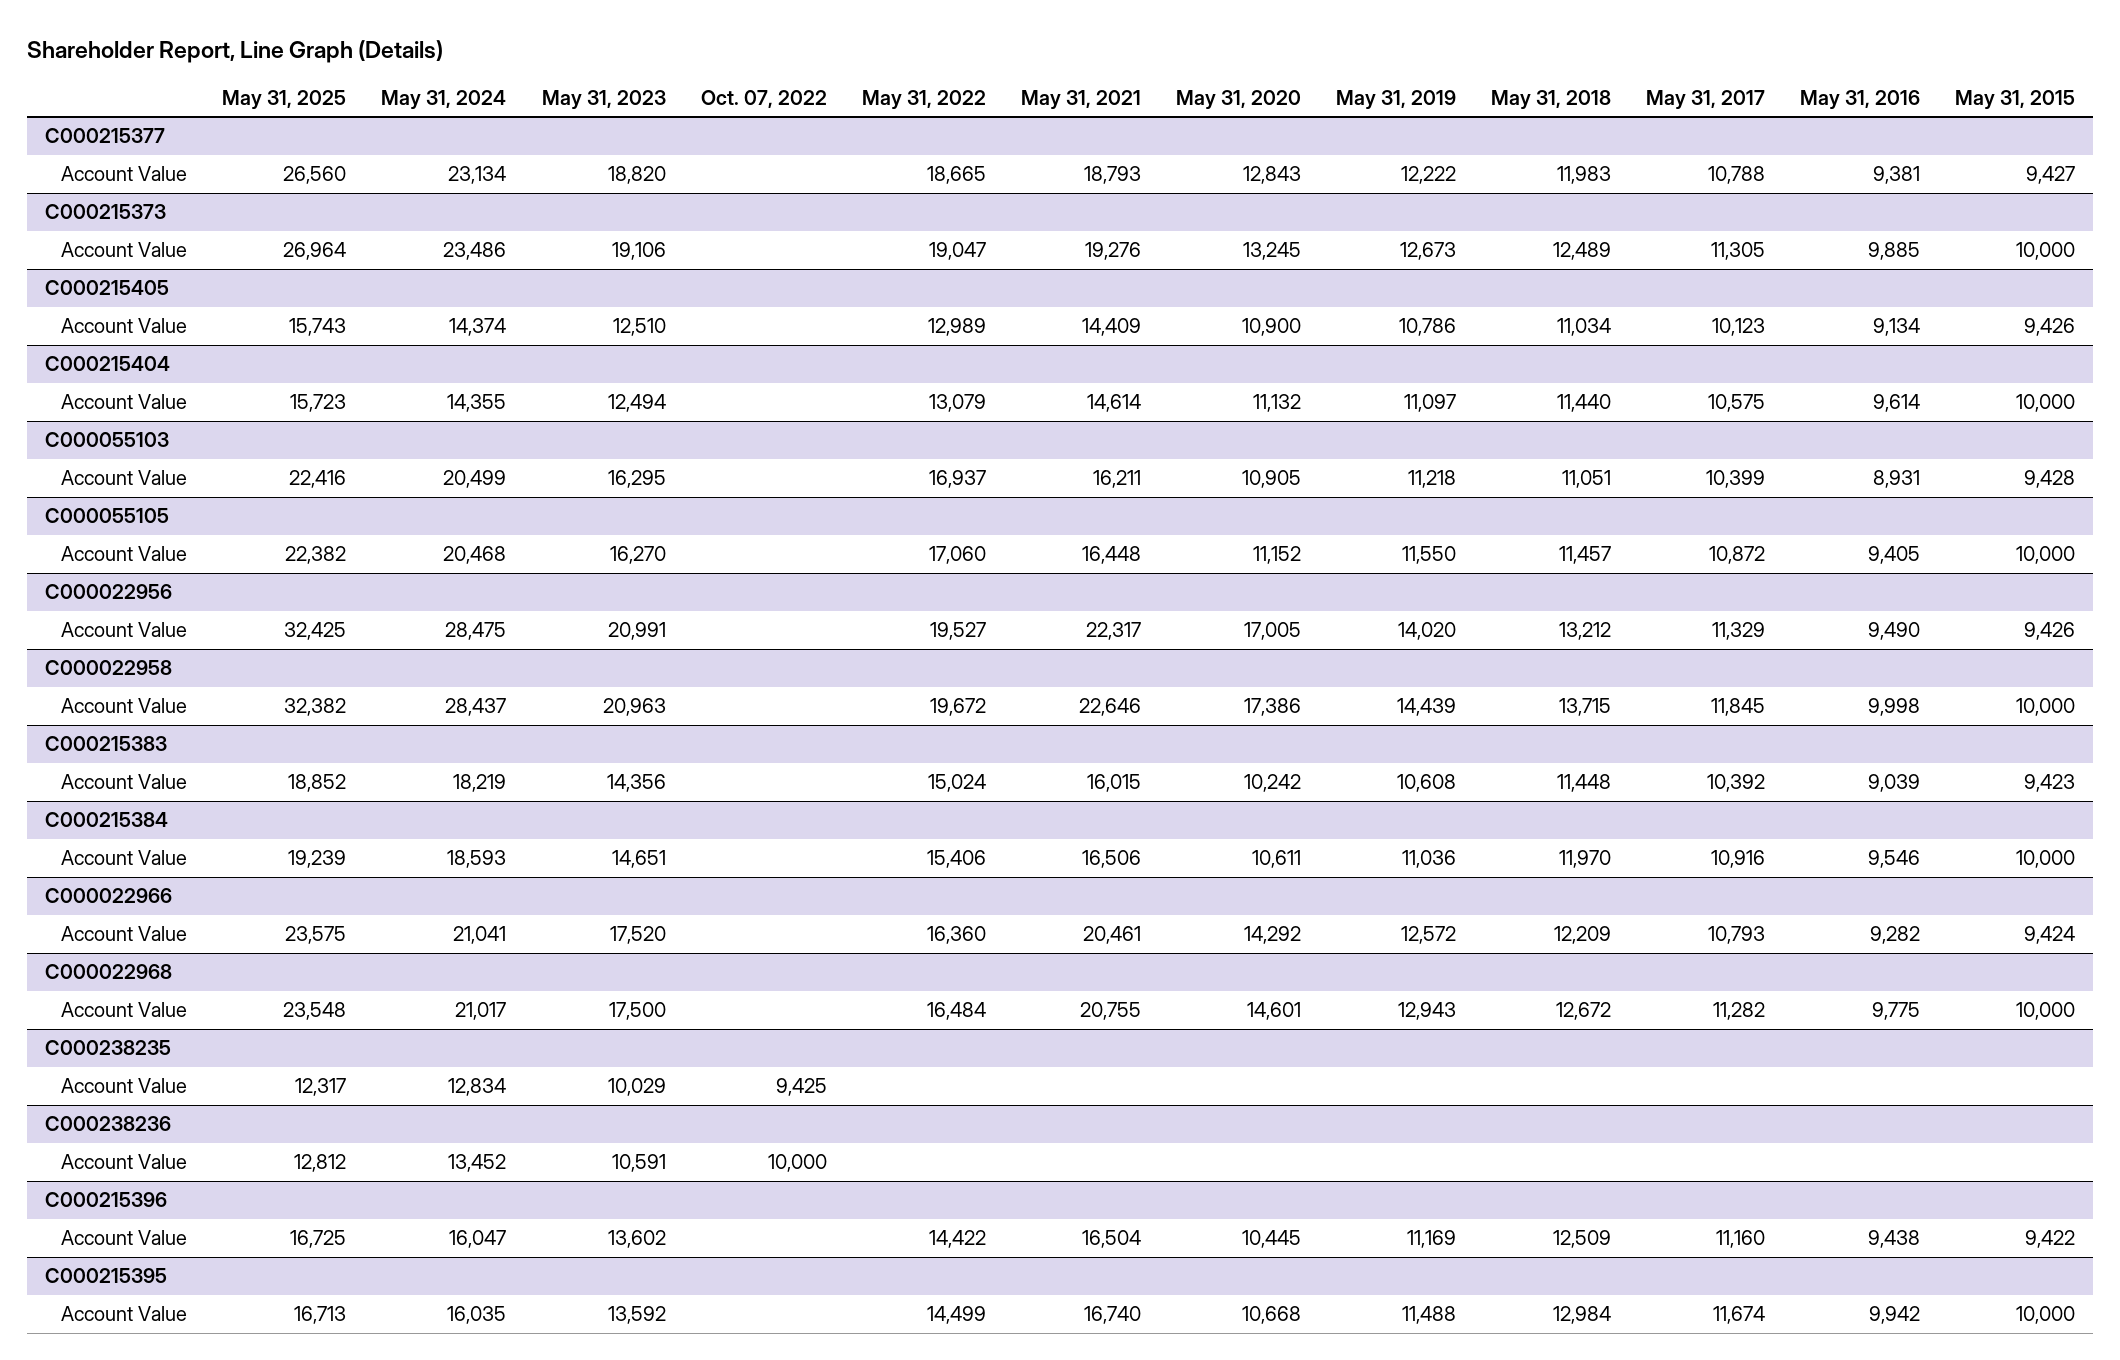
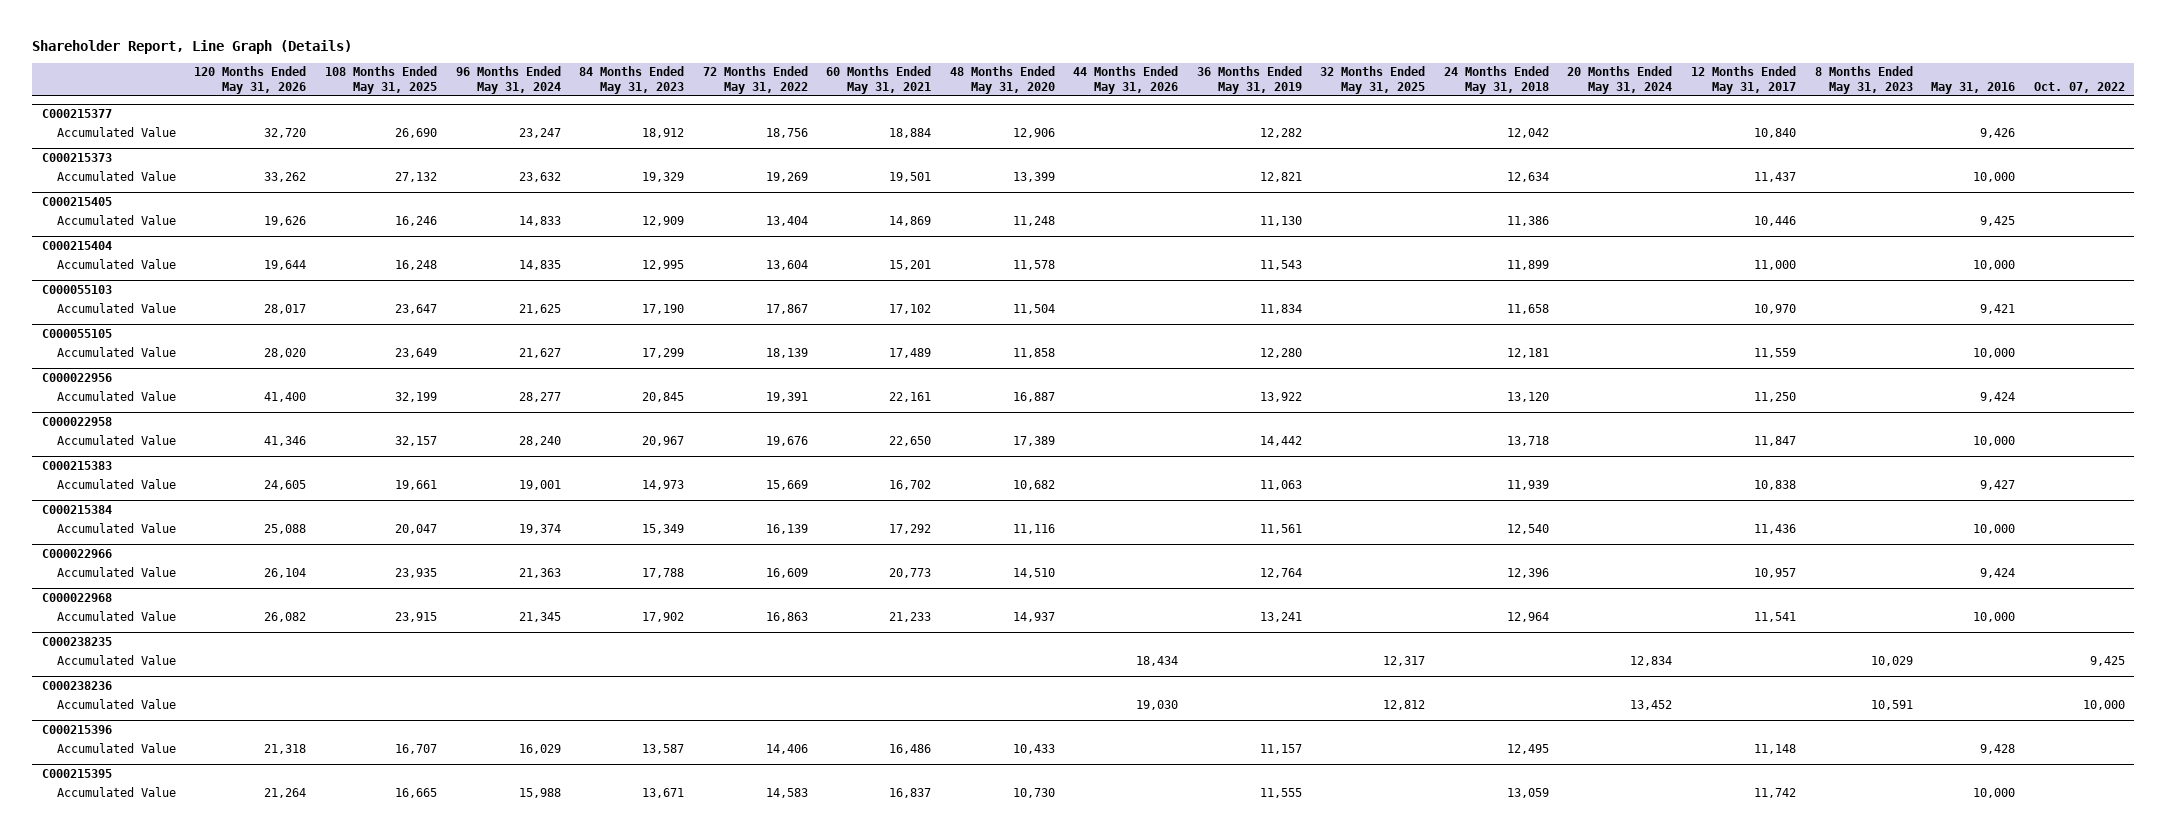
[222,89,347,110] May 31, 2025 -> none
[381,89,507,110] May 31, 2024 -> none
[541,89,666,110] May 31, 2023 -> none
[861,89,986,110] May 31, 2022 -> none
[1020,89,1141,110] May 31, 2021 -> none
[1175,89,1301,110] May 31, 2020 -> none
[1336,89,1457,110] May 31, 2019 -> none
[1491,89,1612,110] May 31, 2018 -> none
[1646,89,1766,110] May 31, 2017 -> none
[1955,89,2076,110] May 31, 2015 -> none
none -> [194,66,307,94] 120 Months Ended May 31, 2026
none -> [324,66,437,94] 108 Months Ended May 31, 2025
none -> [455,66,561,94] 96 Months Ended May 31, 2024
none -> [579,66,685,94] 84 Months Ended May 31, 2023
none -> [702,66,808,94] 72 Months Ended May 31, 2022
none -> [826,66,932,94] 60 Months Ended May 31, 2021
none -> [949,66,1055,94] 48 Months Ended May 31, 2020
none -> [1073,66,1179,94] 44 Months Ended May 31, 2026
none -> [1196,66,1302,94] 36 Months Ended May 31, 2019
none -> [1320,66,1426,94] 32 Months Ended May 31, 2025
none -> [1443,66,1549,94] 24 Months Ended May 31, 2018
none -> [1567,66,1673,94] 20 Months Ended May 31, 2024
none -> [1690,66,1796,94] 12 Months Ended May 31, 2017
none -> [1814,66,1913,94] 8 Months Ended May 31, 2023
[61,166,188,182] Account Value -> none
none -> [56,126,176,137] Accumulated Value
[61,242,188,258] Account Value -> none
none -> [56,170,176,181] Accumulated Value
[61,318,188,334] Account Value -> none
none -> [56,214,176,225] Accumulated Value
[61,394,188,410] Account Value -> none
none -> [56,258,176,269] Accumulated Value
[61,470,188,486] Account Value -> none
none -> [56,302,176,313] Accumulated Value
[61,546,188,562] Account Value -> none
none -> [56,346,176,357] Accumulated Value
[61,622,188,638] Account Value -> none
none -> [56,390,176,401] Accumulated Value
[61,698,188,714] Account Value -> none
none -> [56,434,176,445] Accumulated Value
[61,774,188,790] Account Value -> none
none -> [56,478,176,489] Accumulated Value
[61,850,188,866] Account Value -> none
none -> [56,522,176,533] Accumulated Value
[61,926,188,942] Account Value -> none
none -> [56,566,176,577] Accumulated Value
[61,1002,188,1018] Account Value -> none
none -> [56,610,176,621] Accumulated Value
[61,1078,188,1094] Account Value -> [56,654,176,665] Accumulated Value
[61,1154,188,1170] Account Value -> none
none -> [56,698,176,709] Accumulated Value
[61,1230,188,1246] Account Value -> none
none -> [56,742,176,753] Accumulated Value
[61,1306,188,1322] Account Value -> none
none -> [56,786,176,797] Accumulated Value

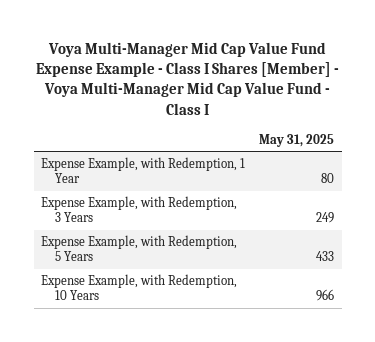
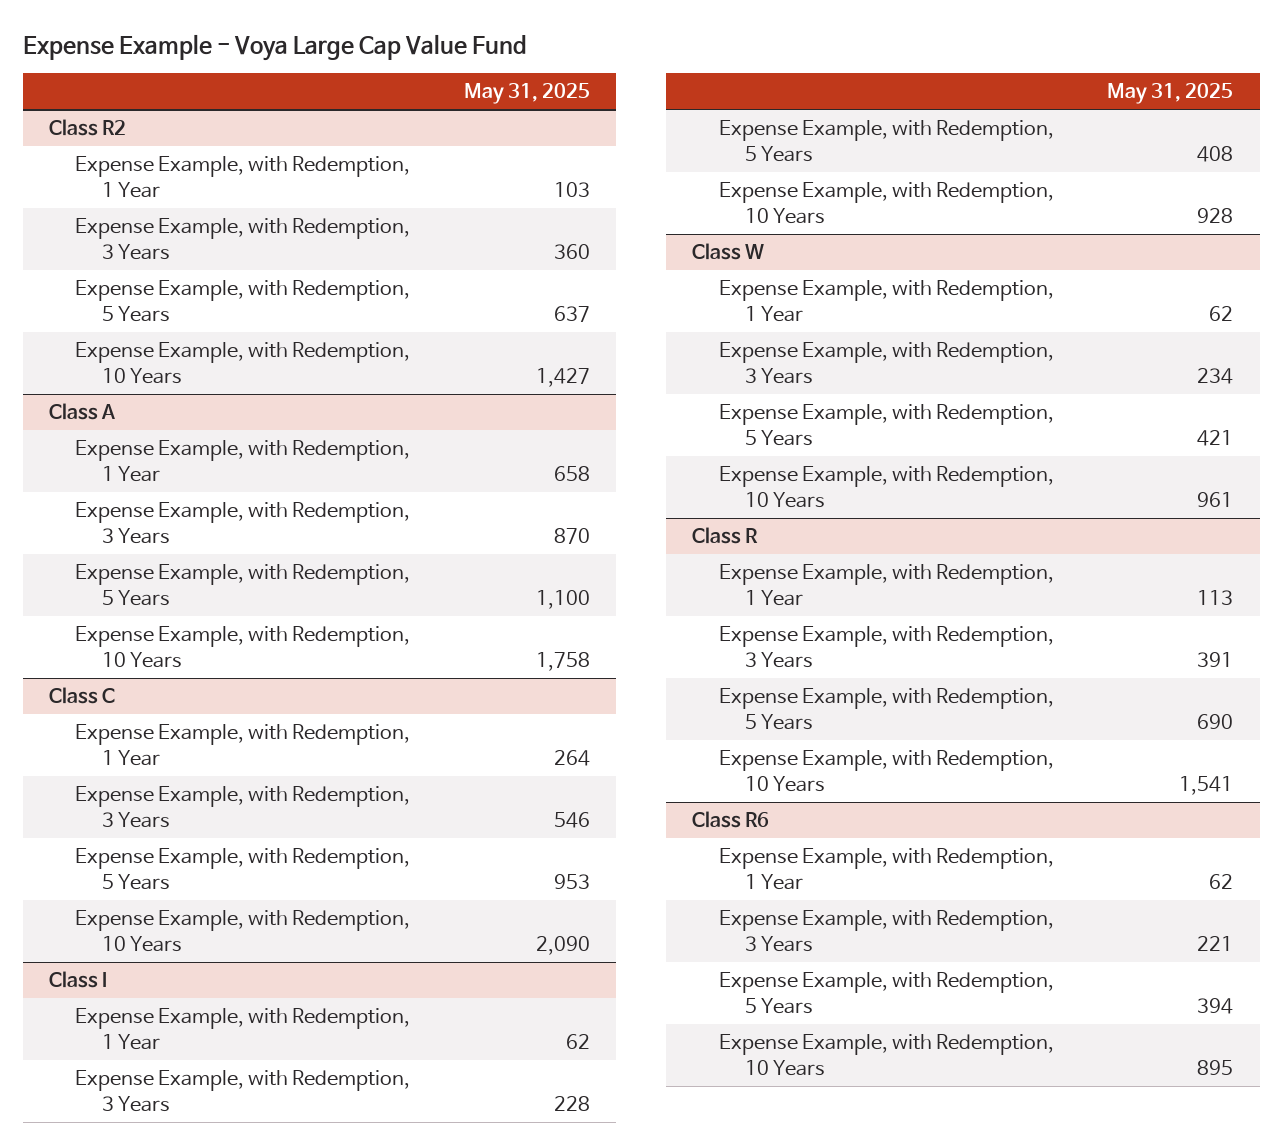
[35,41,339,115] Voya Multi-Manager Mid Cap Value Fund Expense Example - Class I Shares [Member] - Voya Multi-Manager Mid Cap Value Fund - Class I -> [22,34,527,62] Expense Example - Voya Large Cap Value Fund
none -> [49,119,127,137] Class R2
[321,173,335,184] 80 -> [553,181,590,197] 103
[316,212,335,224] 249 -> [553,243,590,259] 360
[316,251,335,262] 433 -> [553,305,590,322] 637
[316,289,335,302] 966 -> [535,367,590,387] 1,427
none -> [49,403,116,421] Class A
none -> [75,440,411,482] Expense Example, with Redemption, 1 Year
none -> [75,502,411,544] Expense Example, with Redemption, 3 Years
none -> [75,564,411,606] Expense Example, with Redemption, 5 Years
none -> [75,626,411,668] Expense Example, with Redemption, 10 Years
none -> [49,687,116,705] Class C
none -> [75,724,411,766] Expense Example, with Redemption, 1 Year
none -> [75,786,411,828] Expense Example, with Redemption, 3 Years
none -> [75,848,411,890] Expense Example, with Redemption, 5 Years
none -> [75,910,411,952] Expense Example, with Redemption, 10 Years
none -> [49,971,108,989] Class I
none -> [75,1008,411,1050] Expense Example, with Redemption, 1 Year
none -> [75,1070,411,1112] Expense Example, with Redemption, 3 Years
none -> [718,120,1054,162] Expense Example, with Redemption, 5 Years
none -> [718,182,1054,224] Expense Example, with Redemption, 10 Years
none -> [692,243,765,261] Class W
none -> [718,280,1054,322] Expense Example, with Redemption, 1 Year
none -> [718,342,1054,384] Expense Example, with Redemption, 3 Years
none -> [718,404,1054,446] Expense Example, with Redemption, 5 Years
none -> [718,466,1054,508] Expense Example, with Redemption, 10 Years
none -> [692,527,759,545] Class R
none -> [718,564,1054,606] Expense Example, with Redemption, 1 Year
none -> [718,626,1054,668] Expense Example, with Redemption, 3 Years
none -> [718,688,1054,730] Expense Example, with Redemption, 5 Years
none -> [718,750,1054,792] Expense Example, with Redemption, 10 Years
none -> [692,811,770,829] Class R6
none -> [718,848,1054,890] Expense Example, with Redemption, 1 Year
none -> [718,910,1054,952] Expense Example, with Redemption, 3 Years
none -> [718,972,1054,1014] Expense Example, with Redemption, 5 Years
none -> [718,1034,1054,1076] Expense Example, with Redemption, 10 Years

